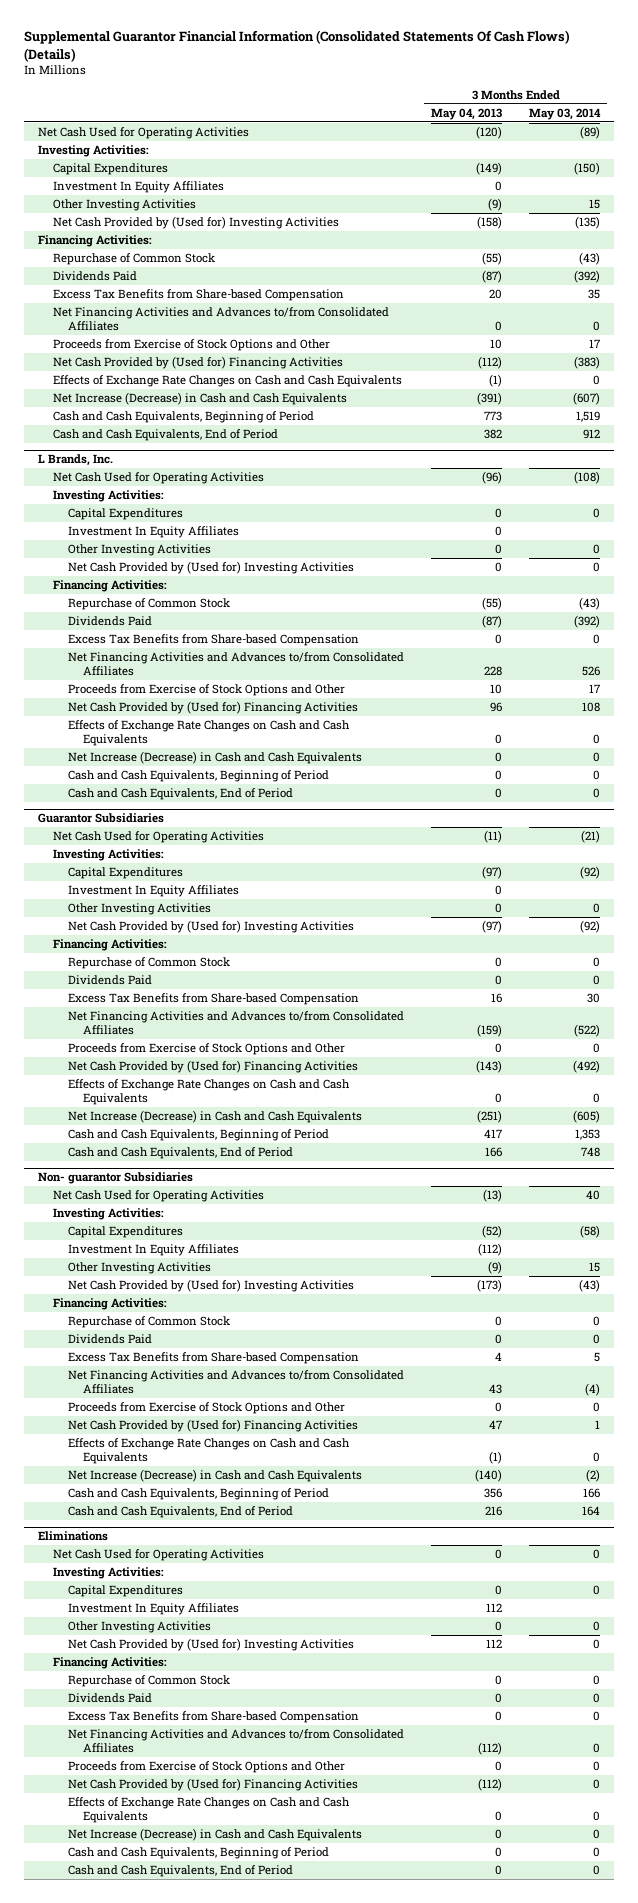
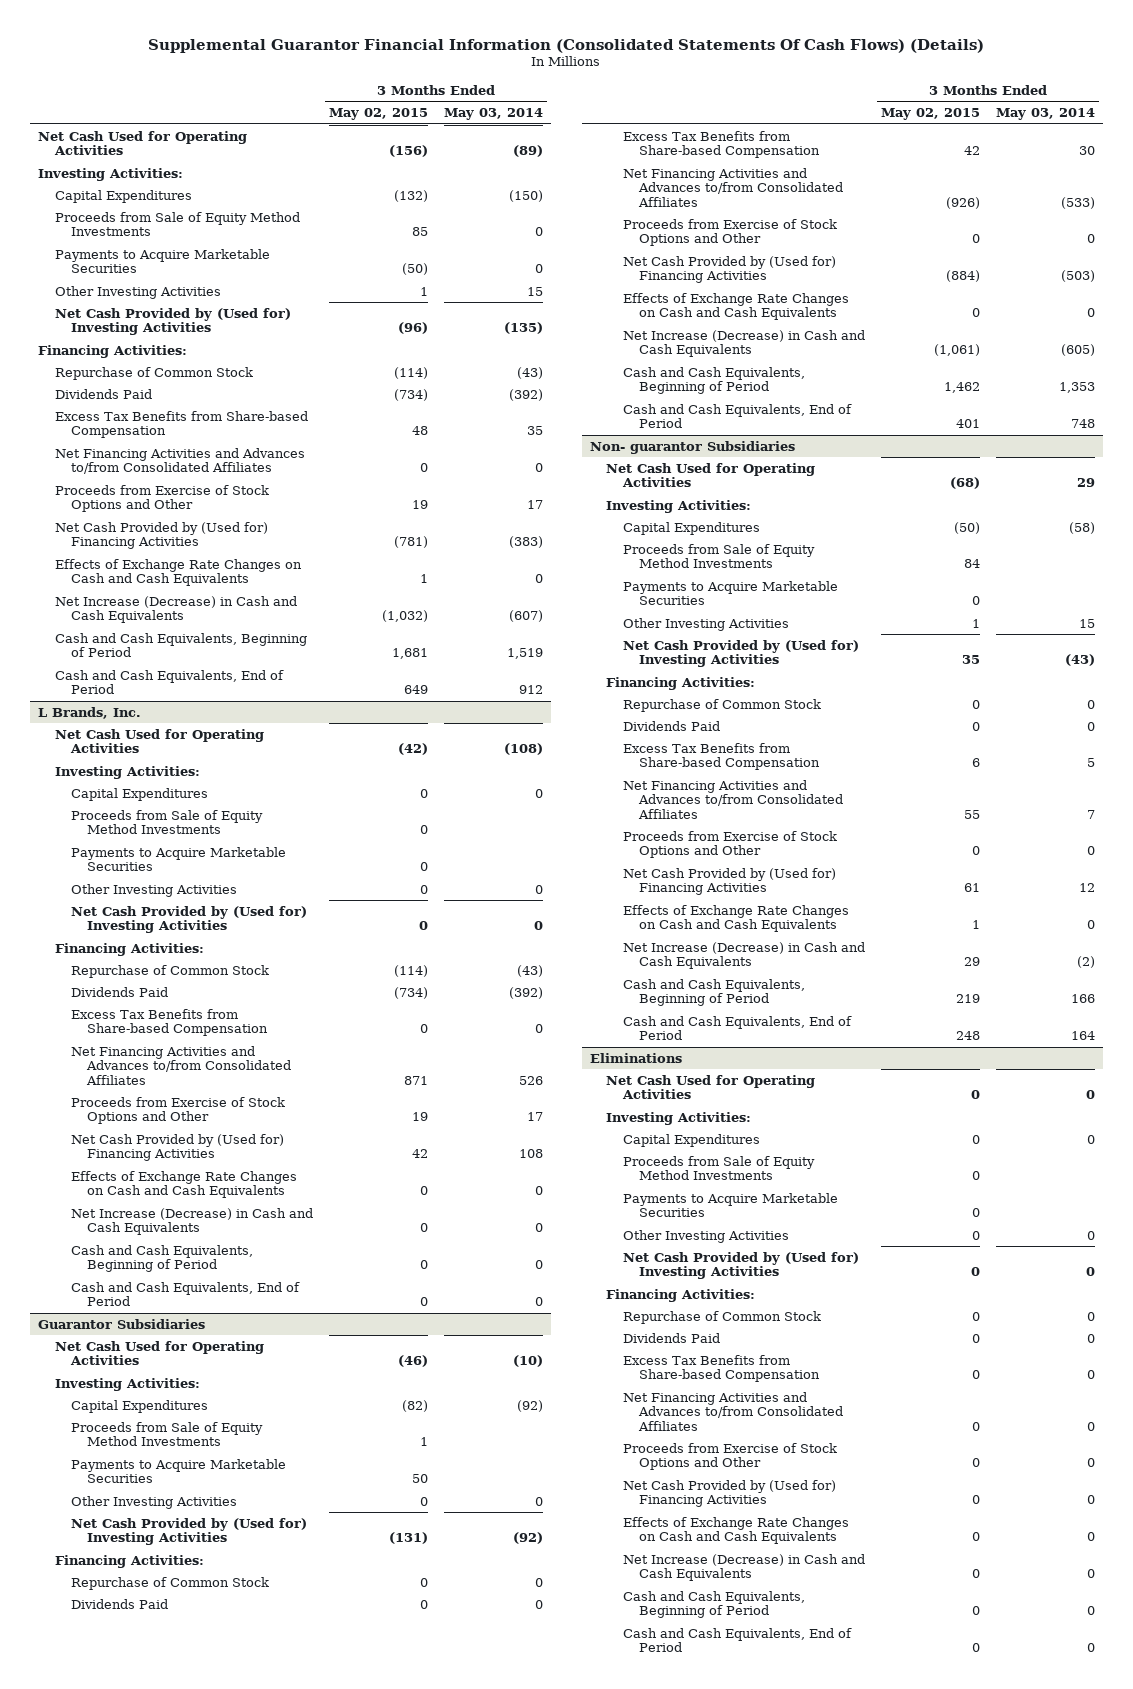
[431,107,503,120] May 04, 2013 -> none
none -> [328,108,428,121] May 02, 2015
[52,181,224,194] Investment In Equity Affiliates -> none
none -> [54,211,300,237] Proceeds from Sale of Equity Method Investments
none -> [54,248,270,274] Payments to Acquire Marketable Securities
[67,526,239,539] Investment In Equity Affiliates -> none
none -> [70,809,263,835] Proceeds from Sale of Equity Method Investments
none -> [70,846,286,872] Payments to Acquire Marketable Securities
[581,830,601,844] (21) -> [512,1355,543,1368] (10)
[67,885,239,898] Investment In Equity Affiliates -> none
none -> [70,1421,263,1447] Proceeds from Sale of Equity Method Investments
none -> [70,1458,286,1484] Payments to Acquire Marketable Securities
[574,1024,601,1038] (522) -> [1060,196,1095,209] (533)
[573,1060,601,1074] (492) -> [1060,270,1095,283] (503)
[586,1190,601,1201] 40 -> [1076,478,1095,488] 29
[67,1244,239,1257] Investment In Equity Affiliates -> none
none -> [622,543,815,569] Proceeds from Sale of Equity Method Investments
none -> [622,580,838,606] Payments to Acquire Marketable Securities
[585,1383,601,1397] (4) -> [1086,809,1095,819] 7
[595,1420,601,1430] 1 -> [1078,883,1095,893] 12
[67,1603,239,1616] Investment In Equity Affiliates -> none
none -> [622,1155,815,1181] Proceeds from Sale of Equity Method Investments
none -> [622,1192,838,1218] Payments to Acquire Marketable Securities

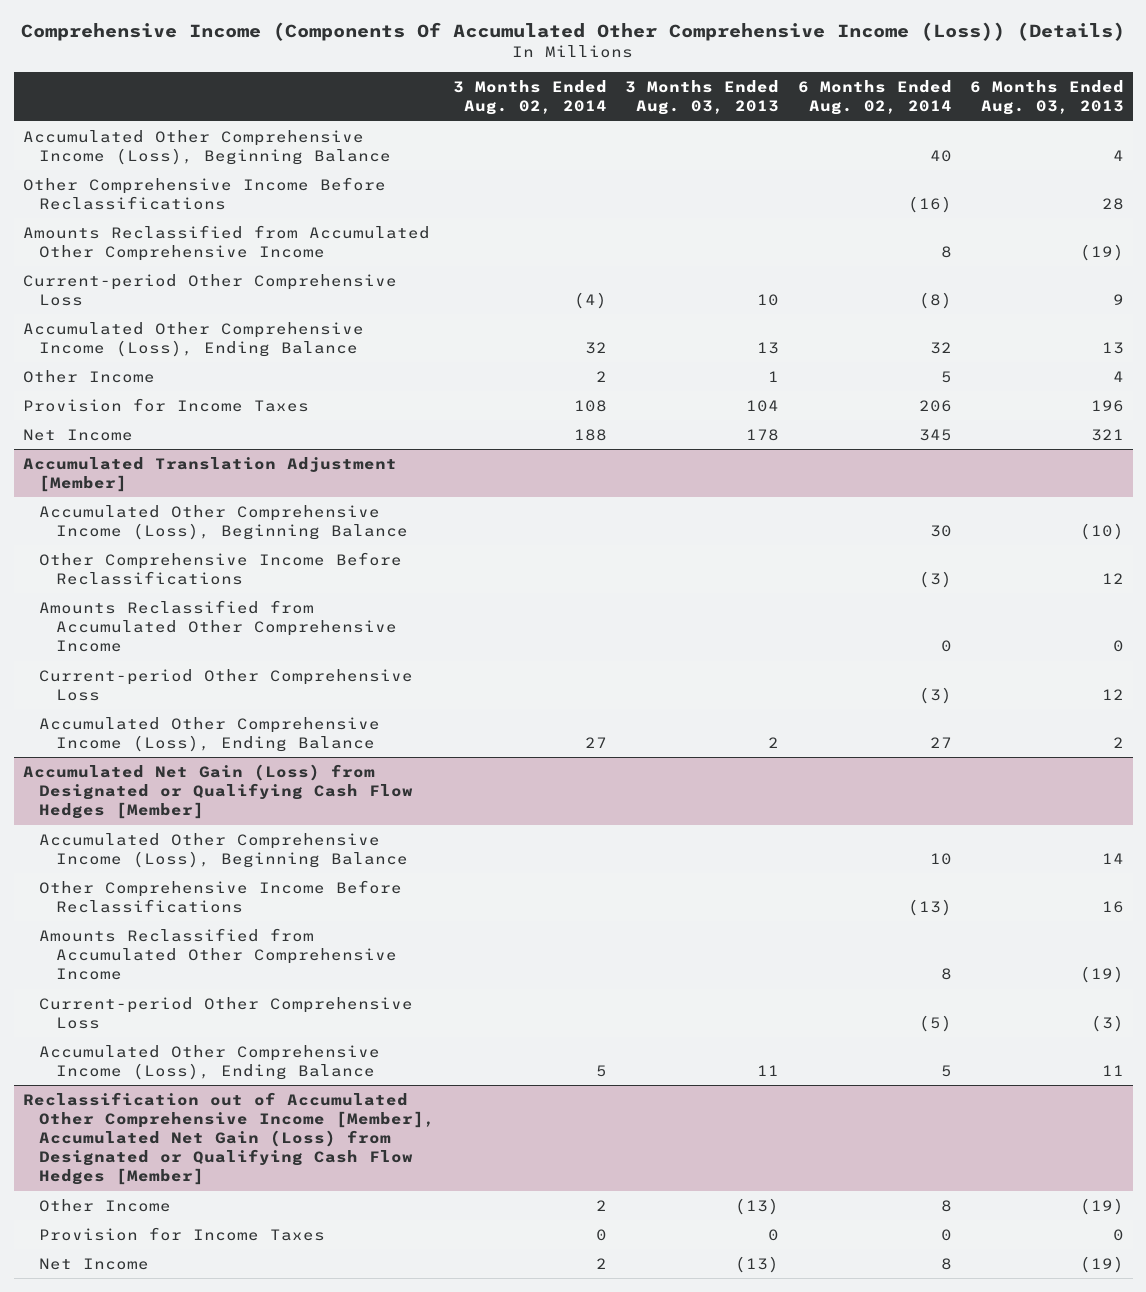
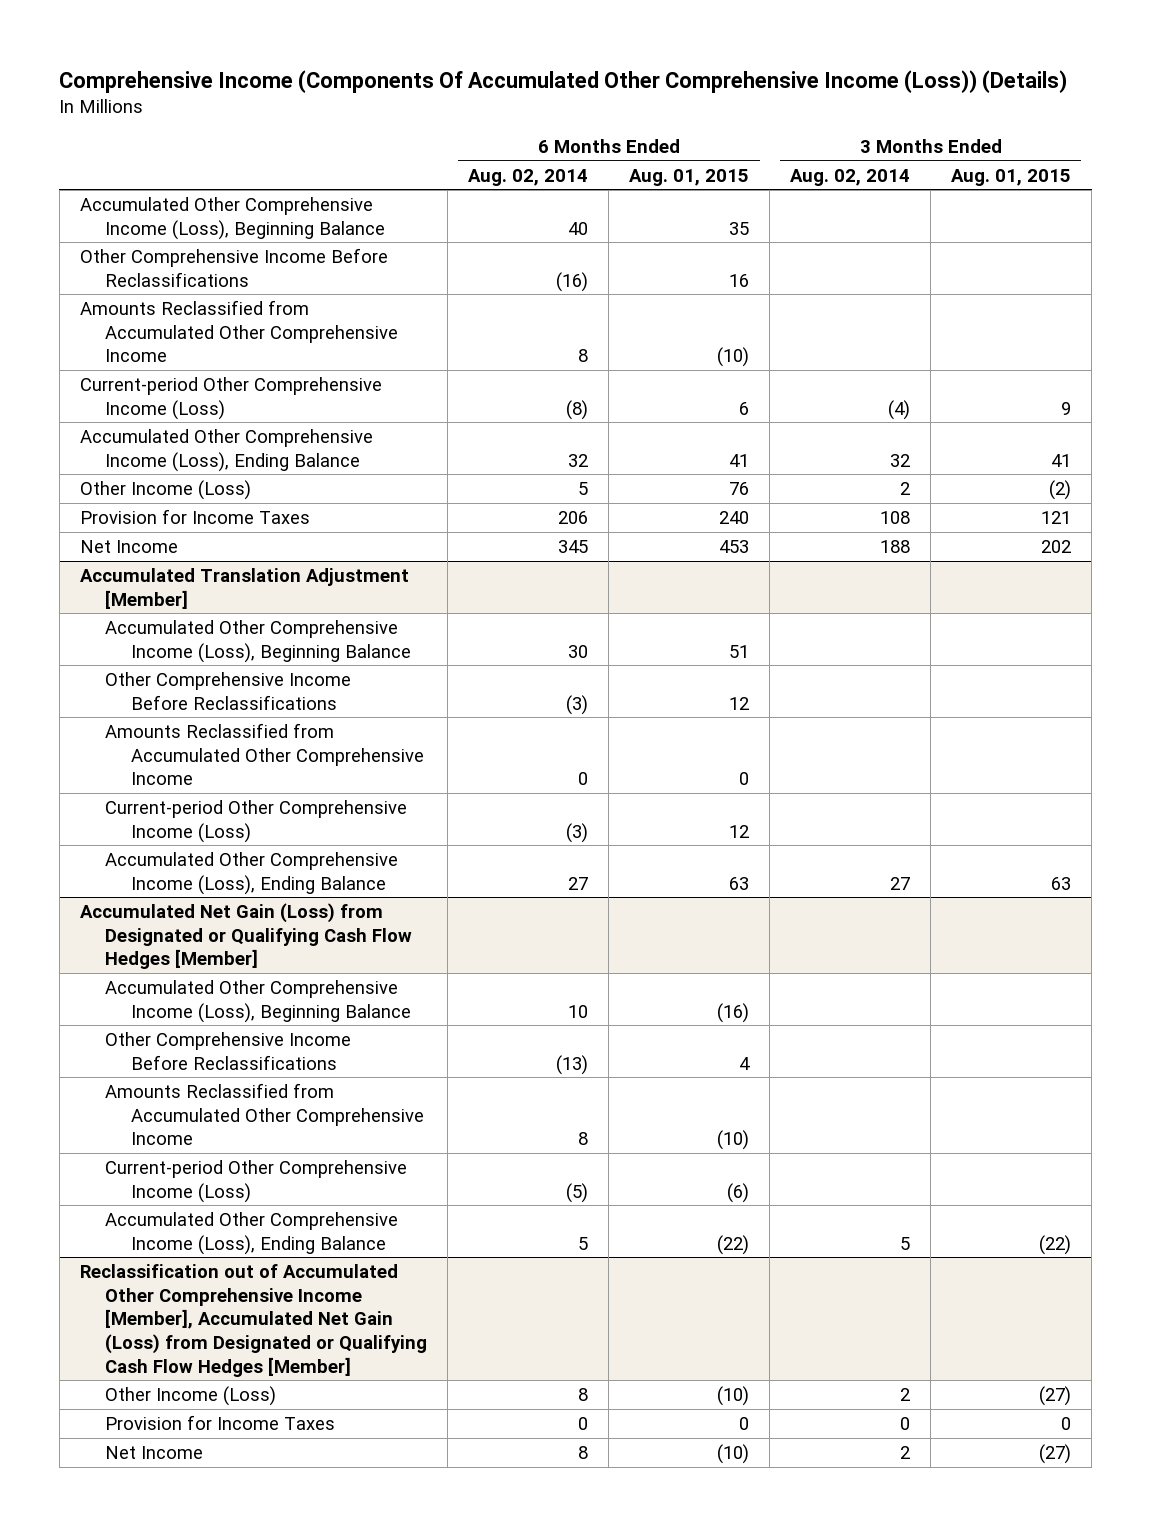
[625,80,780,116] 3 Months Ended Aug. 03, 2013 -> none
[969,80,1124,116] 6 Months Ended Aug. 03, 2013 -> none
none -> [629,168,750,186] Aug. 01, 2015
none -> [951,168,1072,186] Aug. 01, 2015
[22,273,397,307] Current-period Other Comprehensive Loss -> [79,377,382,420] Current-period Other Comprehensive Income (Loss)
[22,369,155,383] Other Income -> [79,480,251,501] Other Income (Loss)
[39,668,414,702] Current-period Other Comprehensive Loss -> [105,800,408,843] Current-period Other Comprehensive Income (Loss)
[39,996,414,1030] Current-period Other Comprehensive Loss -> [105,1160,408,1203] Current-period Other Comprehensive Income (Loss)
[39,1198,172,1212] Other Income -> [105,1386,277,1407] Other Income (Loss)

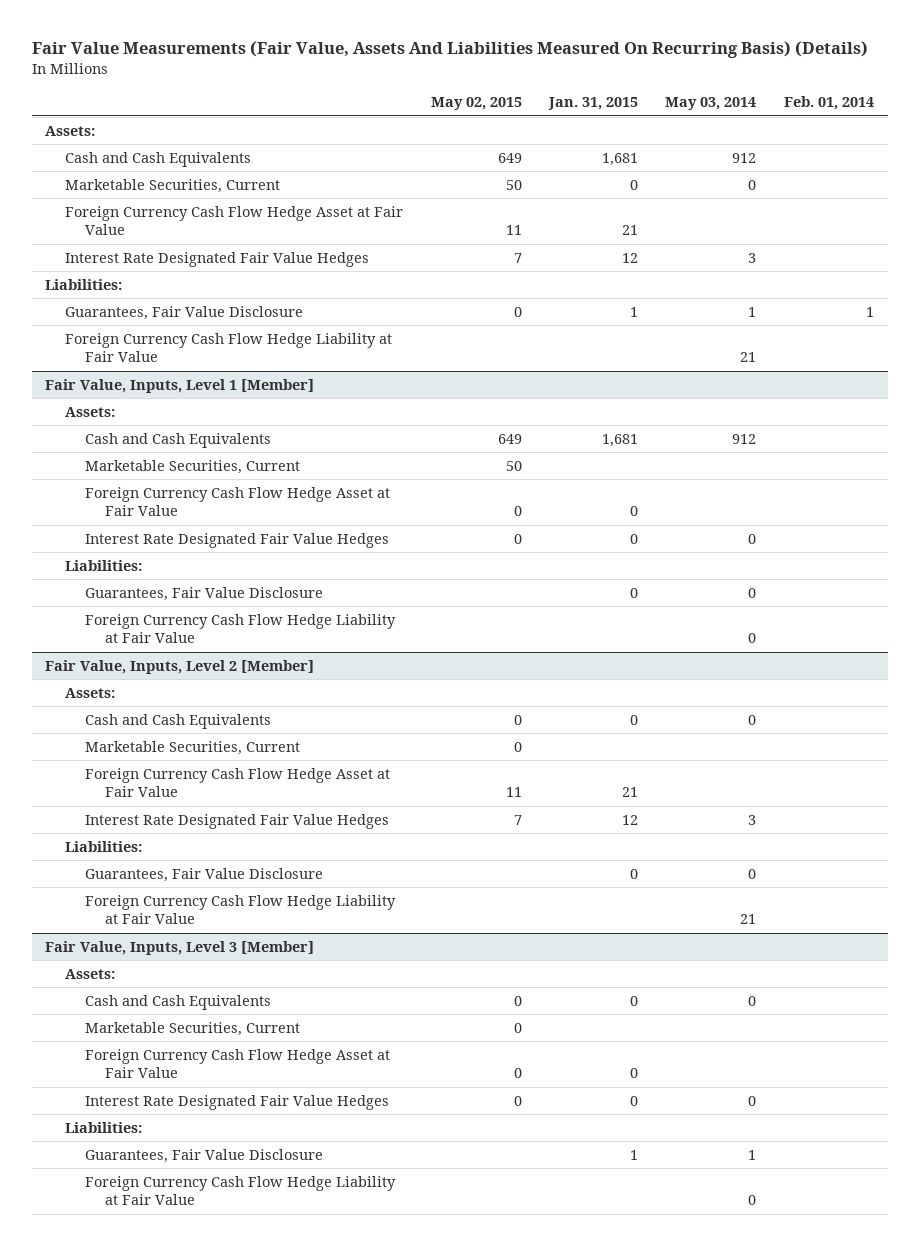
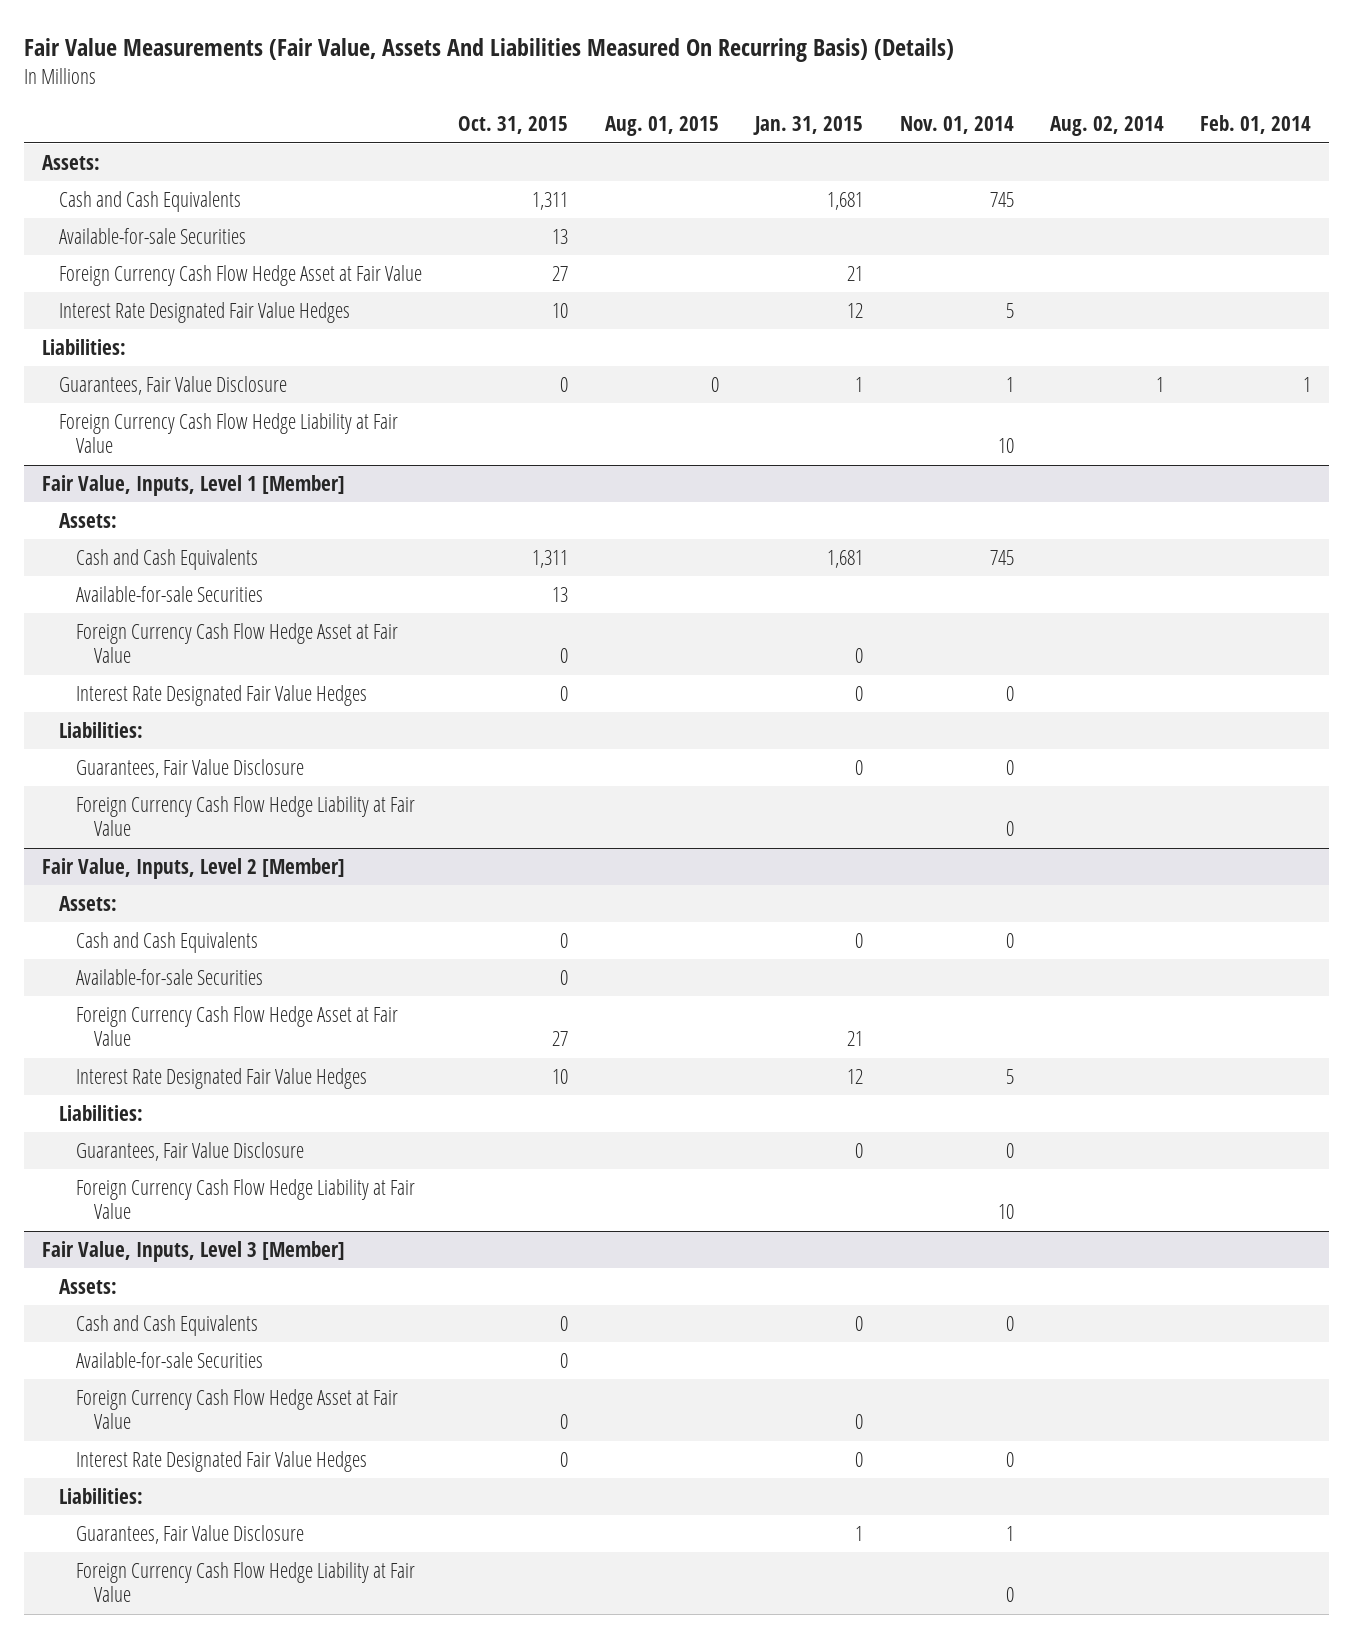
[430,97,522,111] May 02, 2015 -> none
[665,97,757,111] May 03, 2014 -> none
none -> [458,116,569,135] Oct. 31, 2015
none -> [604,116,719,137] Aug. 01, 2015
none -> [899,116,1014,135] Nov. 01, 2014
none -> [1049,116,1164,137] Aug. 02, 2014
[65,178,281,193] Marketable Securities, Current -> none
none -> [59,228,247,245] Available-for-sale Securities
[84,459,300,474] Marketable Securities, Current -> none
none -> [76,586,264,603] Available-for-sale Securities
[84,740,300,755] Marketable Securities, Current -> none
none -> [76,969,264,986] Available-for-sale Securities
[84,1021,300,1036] Marketable Securities, Current -> none
none -> [76,1352,264,1369] Available-for-sale Securities

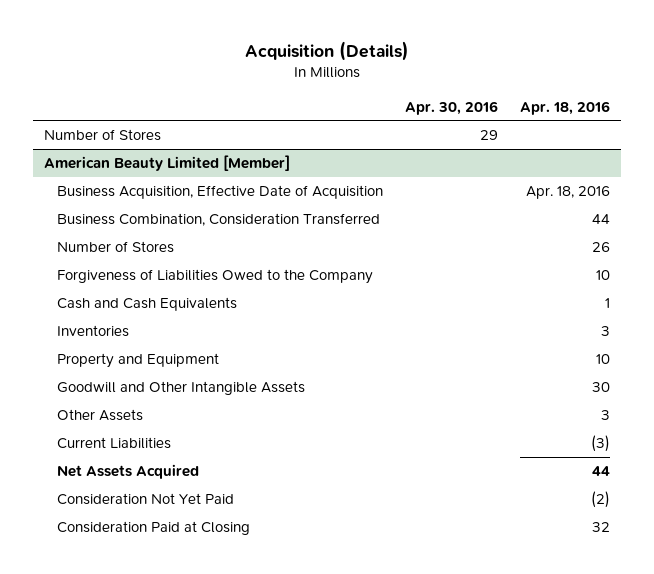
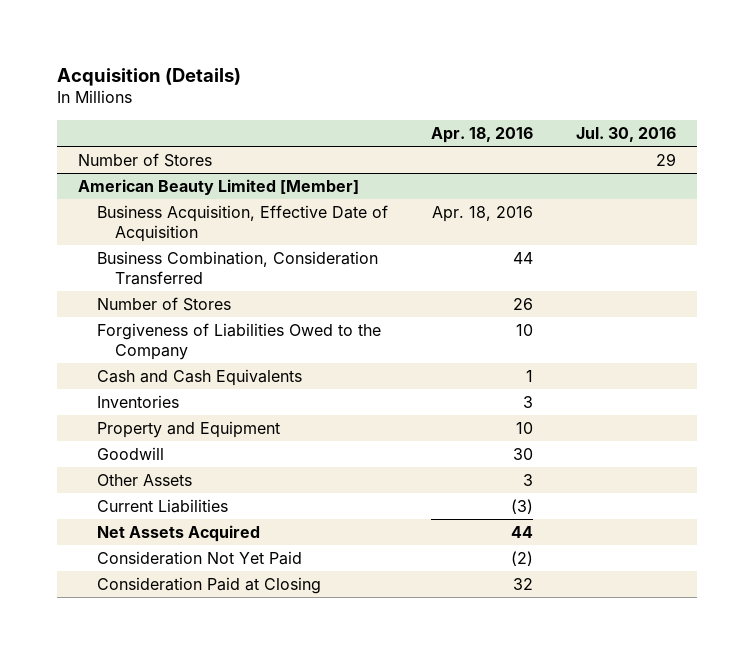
[404,100,498,115] Apr. 30, 2016 -> none
none -> [575,126,676,142] Jul. 30, 2016
[56,381,305,396] Goodwill and Other Intangible Assets -> [96,447,164,461] Goodwill

